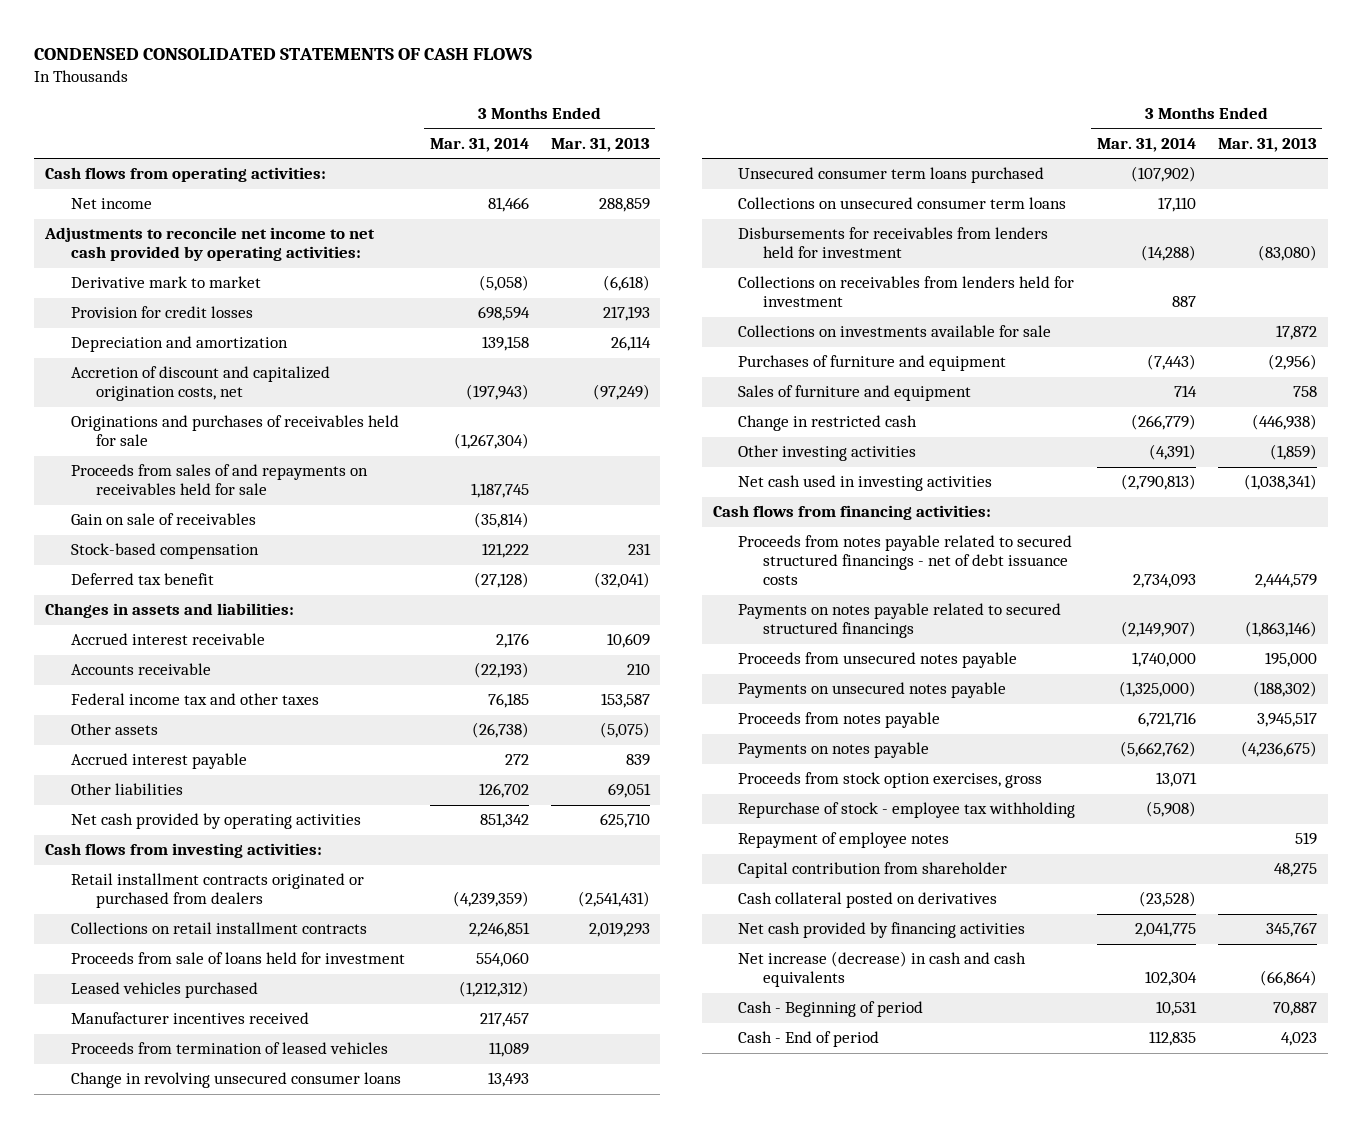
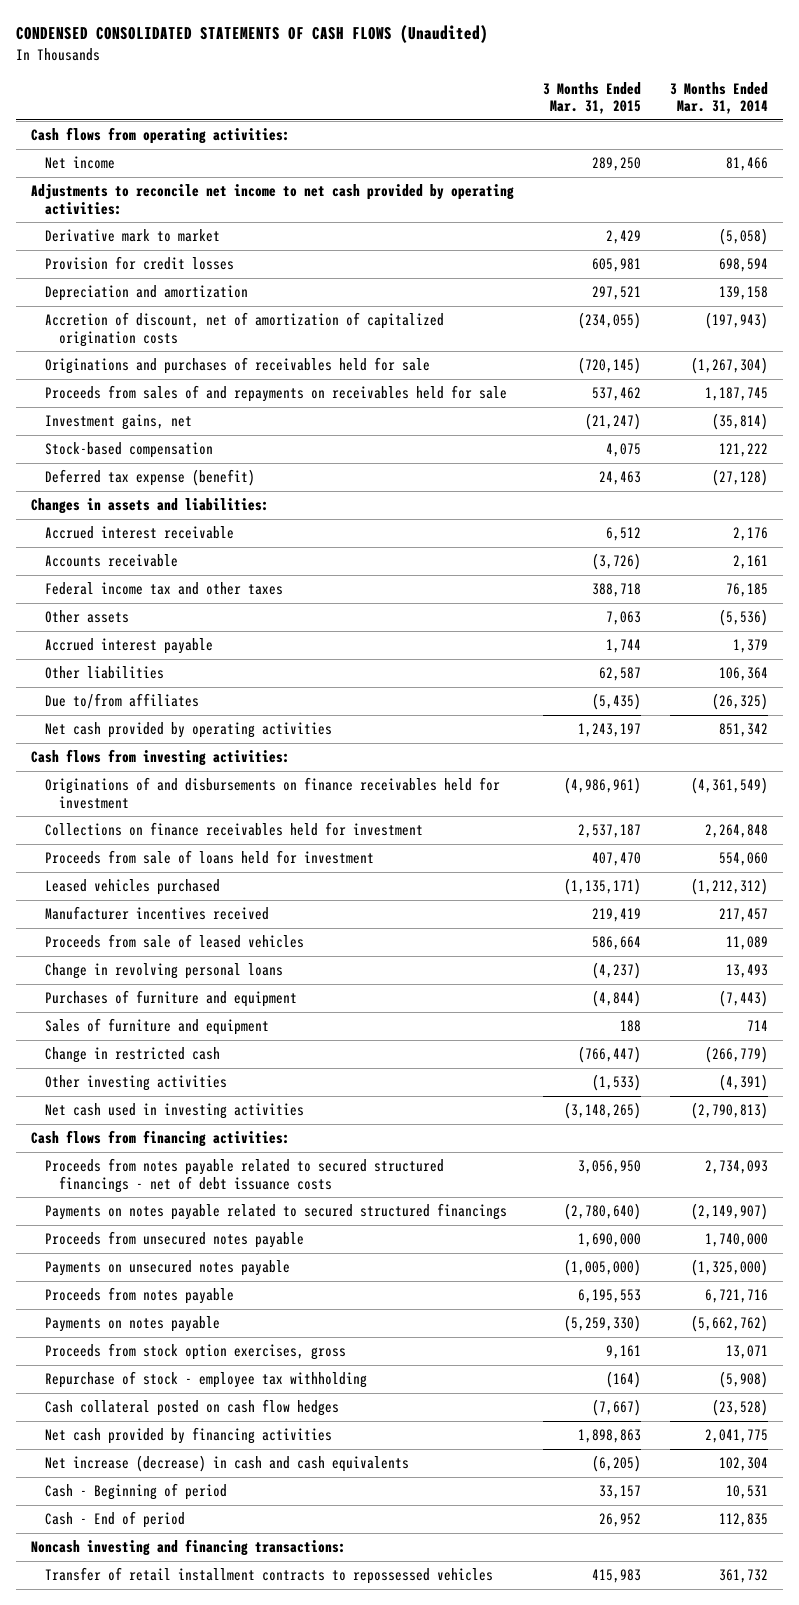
[34,48,533,61] CONDENSED CONSOLIDATED STATEMENTS OF CASH FLOWS -> [16,25,489,44] CONDENSED CONSOLIDATED STATEMENTS OF CASH FLOWS (Unaudited)
[550,137,650,152] Mar. 31, 2013 -> none
none -> [543,81,642,114] 3 Months Ended Mar. 31, 2015
[70,366,330,402] Accretion of discount and capitalized origination costs, net -> [45,312,445,347] Accretion of discount, net of amortization of capitalized origination costs
[70,513,256,526] Gain on sale of receivables -> [45,414,193,431] Investment gains, net
[70,573,214,586] Deferred tax benefit -> [45,469,256,487] Deferred tax expense (benefit)
[473,662,529,679] (22,193) -> [733,555,769,570] 2,161
[471,722,529,739] (26,738) -> [719,609,769,627] (5,536)
[504,754,529,766] 272 -> [733,639,769,654] 1,379
[478,783,529,799] 126,702 -> [719,667,769,682] 106,364
none -> [45,693,200,710] Due to/from affiliates
[70,873,364,909] Retail installment contracts originated or purchased from dealers -> none
none -> [45,777,501,809] Originations of and disbursements on finance receivables held for investment
[70,922,367,935] Collections on retail installment contracts -> [45,822,424,837] Collections on finance receivables held for investment
[468,922,530,938] 2,246,851 -> [705,824,769,839] 2,264,848
[737,167,1044,184] Unsecured consumer term loans purchased -> none
[737,197,1066,210] Collections on unsecured consumer term loans -> none
[737,227,1048,259] Disbursements for receivables from lenders held for investment -> none
[737,276,1074,308] Collections on receivables from lenders held for investment -> none
[737,325,1051,338] Collections on investments available for sale -> none
[70,1042,388,1055] Proceeds from termination of leased vehicles -> [45,934,305,949] Proceeds from sale of leased vehicles
[70,1072,401,1089] Change in revolving unsecured consumer loans -> [45,963,284,980] Change in revolving personal loans
[737,832,949,849] Repayment of employee notes -> none
[737,862,1007,879] Capital contribution from shareholder -> none
[737,892,997,909] Cash collateral posted on derivatives -> [45,1399,340,1417] Cash collateral posted on cash flow hedges
none -> [30,1539,346,1557] Noncash investing and financing transactions:
none -> [45,1567,494,1585] Transfer of retail installment contracts to repossessed vehicles

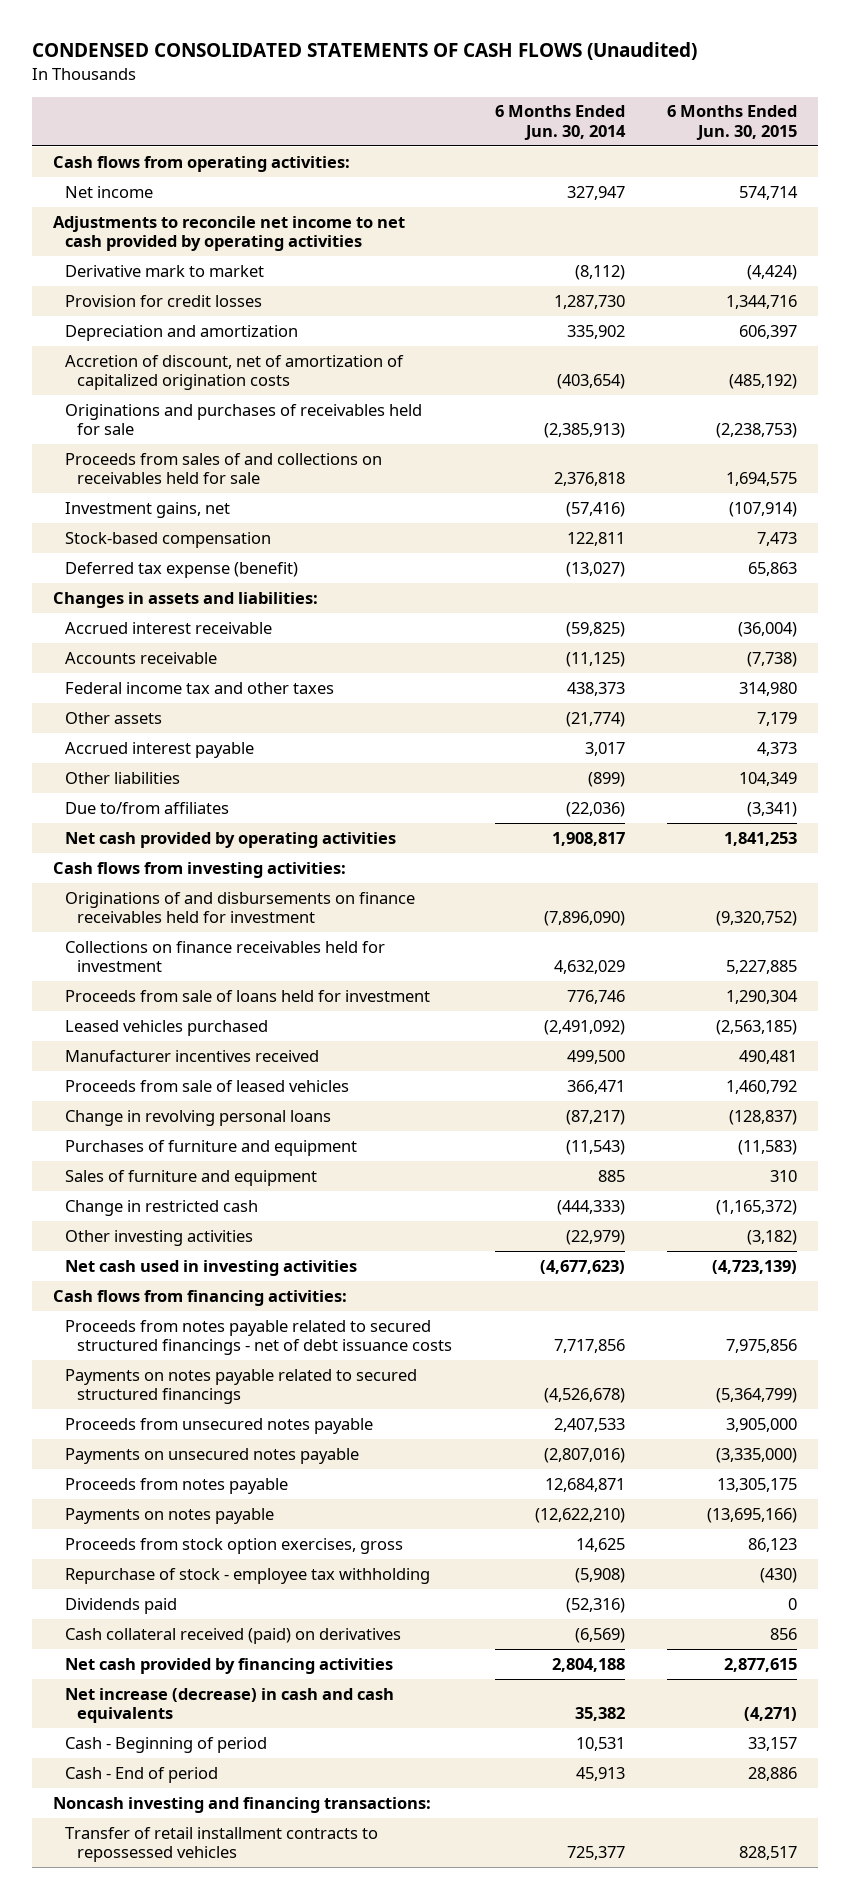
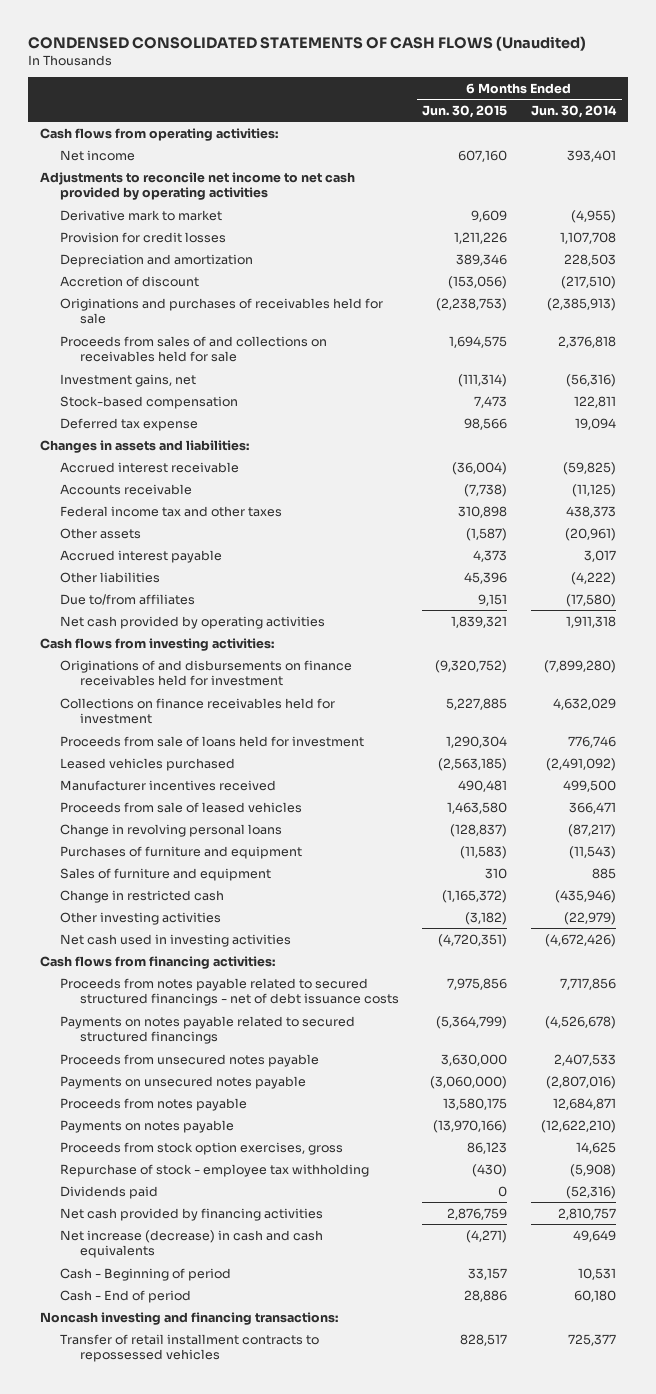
[566,185,625,200] 327,947 -> [567,149,617,162] 393,401
[739,185,799,200] 574,714 -> [458,149,508,162] 607,160
[574,264,625,280] (8,112) -> [571,209,617,223] (4,955)
[747,264,798,280] (4,424) -> [471,209,508,222] 9,609
[553,294,625,309] 1,287,730 -> [560,231,617,244] 1,107,708
[726,294,798,309] 1,344,716 -> [454,231,508,244] 1,211,226
[566,324,625,339] 335,902 -> [564,253,617,266] 228,503
[739,324,798,339] 606,397 -> [456,253,508,266] 389,346
[65,354,405,391] Accretion of discount, net of amortization of capitalized origination costs -> [60,275,200,287] Accretion of discount
[556,374,625,390] (403,654) -> [561,275,617,289] (217,510)
[729,374,798,390] (485,192) -> [448,275,508,289] (153,056)
[565,501,625,517] (57,416) -> [566,373,617,387] (56,316)
[729,501,798,517] (107,914) -> [458,373,508,387] (111,314)
[65,561,299,578] Deferred tax expense (benefit) -> [60,417,199,431] Deferred tax expense
[565,561,625,577] (13,027) -> [575,417,617,430] 19,094
[748,561,798,576] 65,863 -> [464,417,508,430] 98,566
[739,681,798,696] 314,980 -> [458,505,508,518] 310,898
[565,711,625,727] (21,774) -> [565,527,617,541] (20,961)
[757,711,798,726] 7,179 -> [466,527,508,541] (1,587)
[587,771,625,787] (899) -> [571,571,617,585] (4,222)
[739,771,798,786] 104,349 -> [464,571,508,584] 45,396
[565,801,625,817] (22,036) -> [566,593,617,607] (17,580)
[747,801,798,817] (3,341) -> [478,593,508,606] 9,151
[551,831,625,846] 1,908,817 -> [566,615,617,628] 1,911,318
[724,831,798,846] 1,841,253 -> [451,615,508,628] 1,839,321
[543,911,625,927] (7,896,090) -> [544,659,617,673] (7,899,280)
[726,1079,798,1094] 1,460,792 -> [447,801,508,814] 1,463,580
[556,1199,625,1215] (444,333) -> [555,889,617,903] (435,946)
[539,1259,625,1274] (4,677,623) -> [545,933,617,947] (4,672,426)
[712,1259,798,1274] (4,723,139) -> [438,933,508,947] (4,720,351)
[726,1417,798,1432] 3,905,000 -> [441,1053,508,1066] 3,630,000
[716,1447,798,1463] (3,335,000) -> [430,1075,508,1089] (3,060,000)
[717,1477,798,1492] 13,305,175 -> [443,1097,508,1110] 13,580,175
[707,1507,798,1523] (13,695,166) -> [433,1119,508,1133] (13,970,166)
[65,1627,402,1644] Cash collateral received (paid) on derivatives -> none
[551,1657,625,1672] 2,804,188 -> [558,1207,617,1220] 2,810,757
[724,1657,798,1672] 2,877,615 -> [447,1207,508,1220] 2,876,759
[574,1707,625,1722] 35,382 -> [573,1229,617,1242] 49,649
[575,1766,625,1781] 45,913 -> [574,1289,617,1302] 60,180

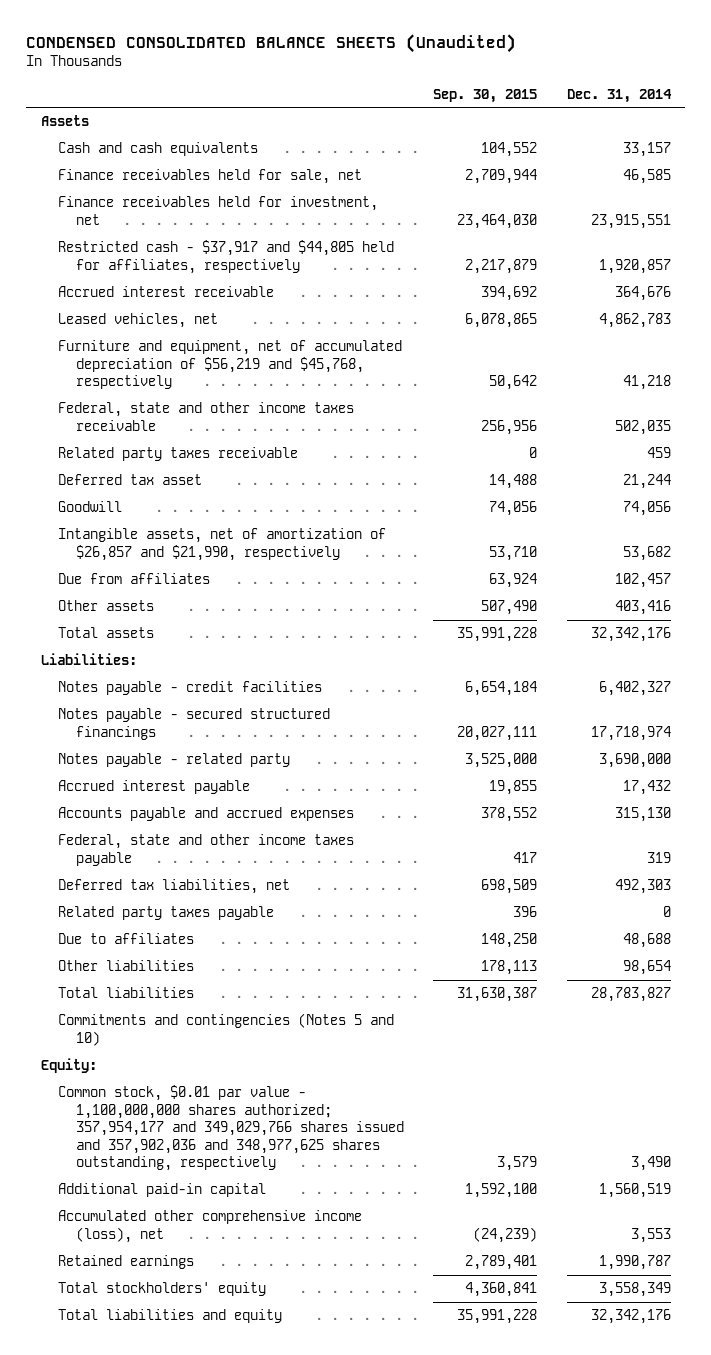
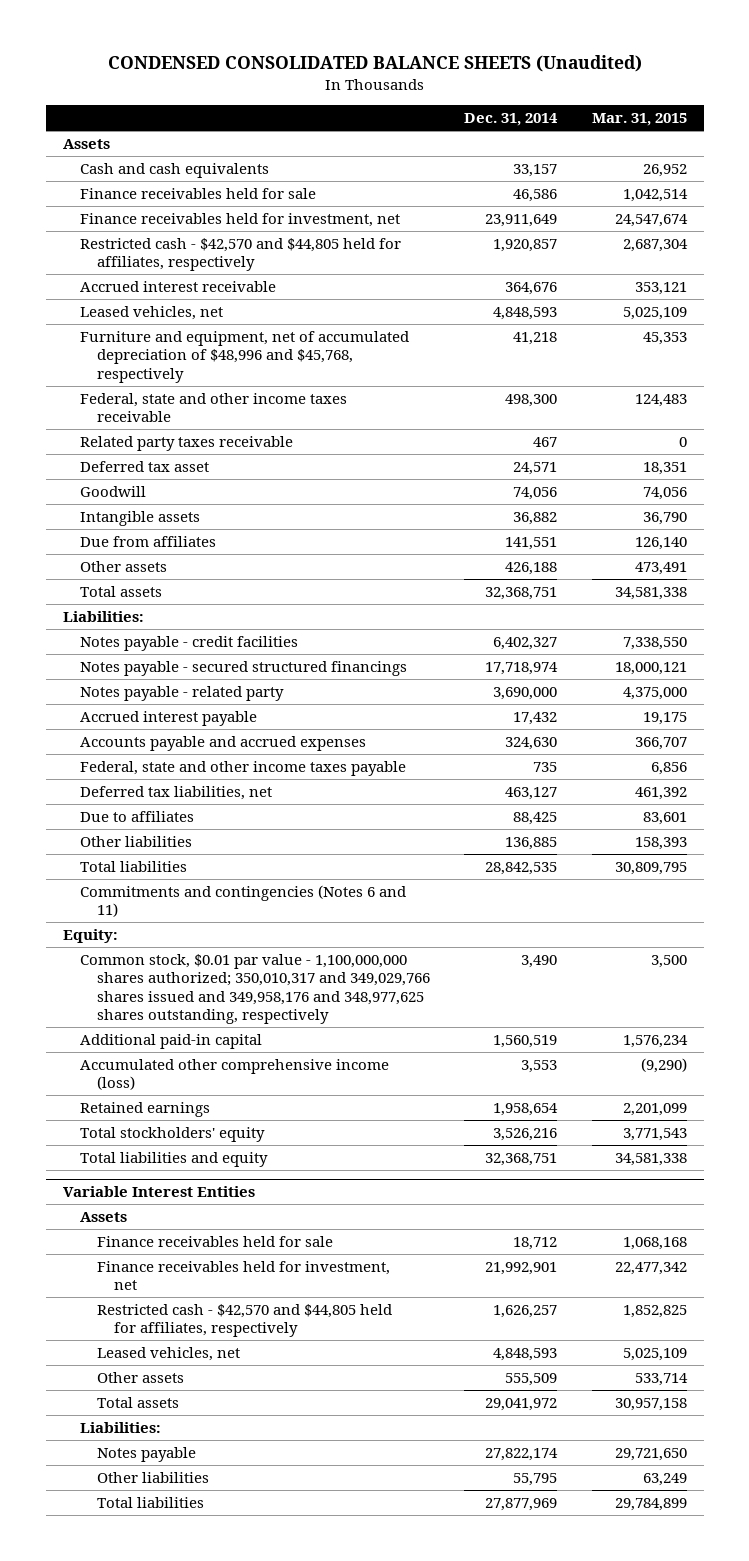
[433,88,538,103] Sep. 30, 2015 -> none
none -> [591,113,687,127] Mar. 31, 2015
[58,169,363,185] Finance receivables held for sale, net -> [80,187,317,199] Finance receivables held for sale
[622,169,671,185] 46,585 -> [513,188,558,202] 46,586
[590,213,671,229] 23,915,551 -> [485,213,558,227] 23,911,649
[58,240,395,274] Restricted cash - $37,917 and $44,805 held for affiliates, respectively -> [80,237,402,272] Restricted cash - $42,570 and $44,805 held for affiliates, respectively
[598,313,671,329] 4,862,783 -> [493,306,558,320] 4,848,593
[58,340,403,390] Furniture and equipment, net of accumulated depreciation of $56,219 and $45,768, respectively -> [80,330,410,383] Furniture and equipment, net of accumulated depreciation of $48,996 and $45,768, respectively
[614,419,671,435] 502,035 -> [505,393,558,407] 498,300
[646,447,671,459] 459 -> [533,436,558,447] 467
[622,474,671,490] 21,244 -> [513,461,558,475] 24,571
[58,528,387,561] Intangible assets, net of amortization of $26,857 and $21,990, respectively -> none
none -> [80,510,201,526] Intangible assets
[614,573,671,589] 102,457 -> [505,536,558,550] 141,551
[614,600,671,616] 403,416 -> [505,561,558,575] 426,188
[590,627,671,643] 32,342,176 -> [485,586,558,600] 32,368,751
[58,906,275,921] Related party taxes payable -> none
[614,807,671,823] 315,130 -> [505,736,558,750] 324,630
[646,851,671,863] 319 -> [533,761,558,772] 735
[614,879,671,895] 492,303 -> [505,786,558,800] 463,127
[622,933,671,949] 48,688 -> [513,811,558,825] 88,425
[622,960,671,976] 98,654 -> [505,836,558,850] 136,885
[590,987,671,1003] 28,783,827 -> [485,861,558,875] 28,842,535
[58,1013,395,1046] Commitments and contingencies (Notes 5 and 10) -> [80,884,407,918] Commitments and contingencies (Notes 6 and 11)
[58,1085,405,1172] Common stock, $0.01 par value - 1,100,000,000 shares authorized; 357,954,177 and 349,029,766 shares issued and 357,902,036 and 348,977,625 shares outstanding, respectively -> [80,953,431,1025] Common stock, $0.01 par value - 1,100,000,000 shares authorized; 350,010,317 and 349,029,766 shares issued and 349,958,176 and 348,977,625 shares outstanding, respectively
[58,1210,363,1243] Accumulated other comprehensive income (loss), net -> [80,1058,390,1091] Accumulated other comprehensive income (loss)
[598,1255,671,1271] 1,990,787 -> [493,1102,559,1116] 1,958,654
[598,1282,671,1298] 3,558,349 -> [493,1127,558,1141] 3,526,216
[590,1309,671,1325] 32,342,176 -> [485,1152,558,1166] 32,368,751
none -> [62,1186,255,1198] Variable Interest Entities
none -> [80,1211,128,1222] Assets
none -> [97,1235,334,1247] Finance receivables held for sale
none -> [97,1260,391,1291] Finance receivables held for investment, net
none -> [97,1303,393,1338] Restricted cash - $42,570 and $44,805 held for affiliates, respectively
none -> [97,1346,241,1361] Leased vehicles, net
none -> [97,1371,185,1383] Other assets
none -> [97,1396,180,1408] Total assets
none -> [80,1421,162,1433] Liabilities:
none -> [97,1446,197,1462] Notes payable
none -> [97,1471,210,1483] Other liabilities
none -> [97,1496,205,1508] Total liabilities

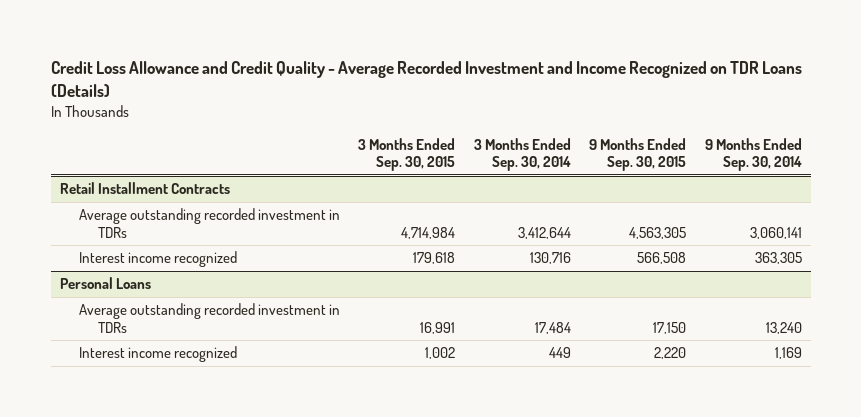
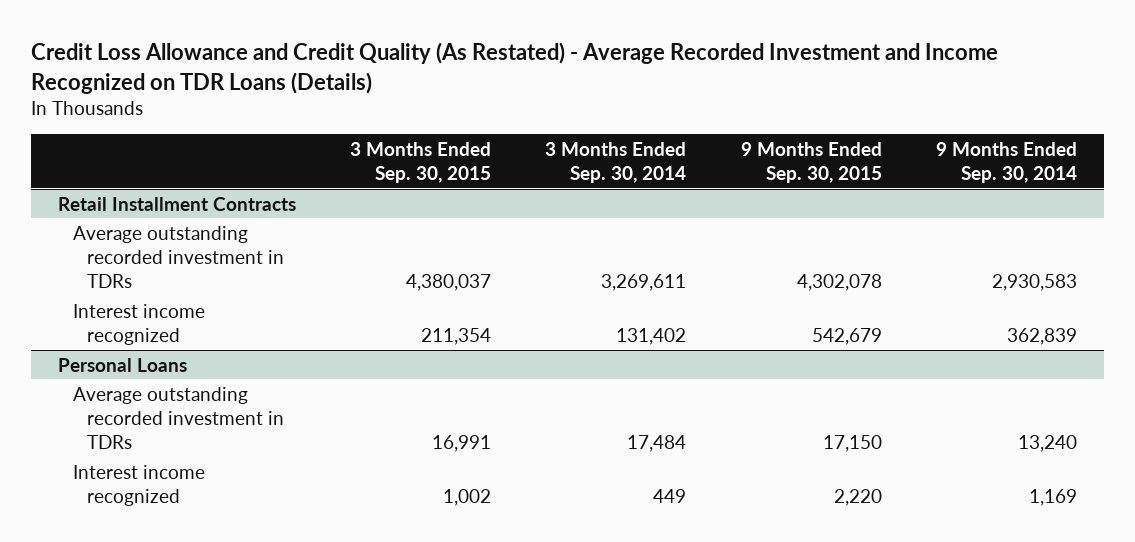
[50,60,802,97] Credit Loss Allowance and Credit Quality - Average Recorded Investment and Income Recognized on TDR Loans (Details) -> [30,42,998,94] Credit Loss Allowance and Credit Quality (As Restated) - Average Recorded Investment and Income Recognized on TDR Loans (Details)
[401,226,456,239] 4,714,984 -> [406,274,492,292] 4,380,037
[517,226,571,239] 3,412,644 -> [601,274,687,292] 3,269,611
[629,226,687,239] 4,563,305 -> [796,274,882,292] 4,302,078
[749,226,802,239] 3,060,141 -> [992,274,1078,292] 2,930,583
[413,252,456,265] 179,618 -> [421,327,492,345] 211,354
[529,252,571,265] 130,716 -> [616,327,687,345] 131,402
[637,252,687,265] 566,508 -> [811,327,882,345] 542,679
[754,252,802,265] 363,305 -> [1007,327,1078,345] 362,839

